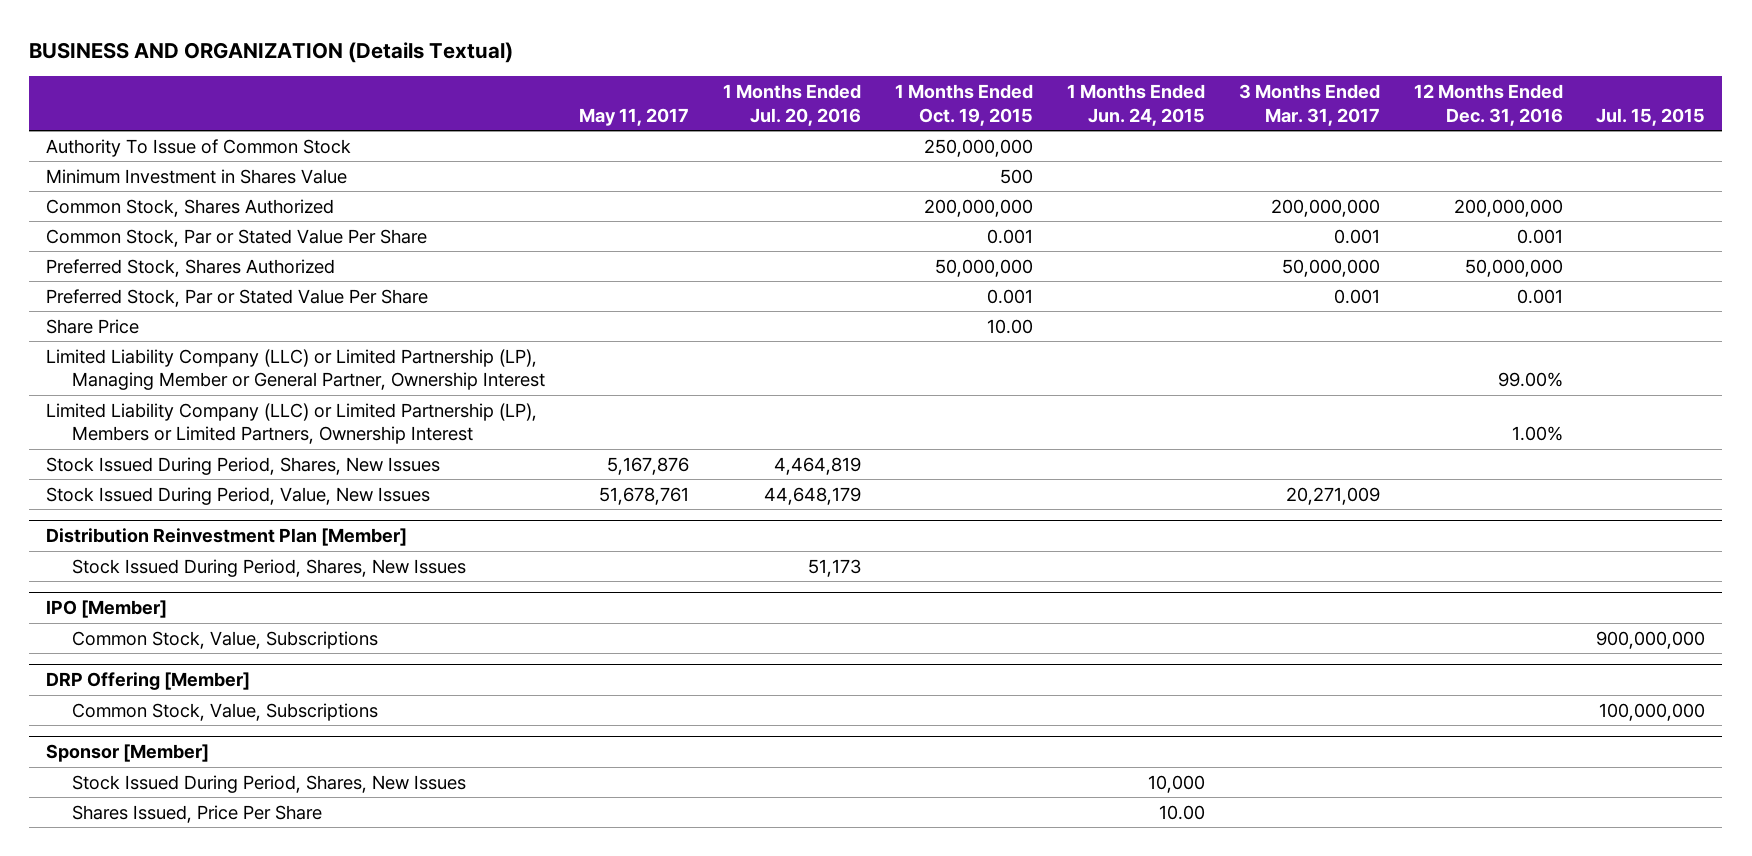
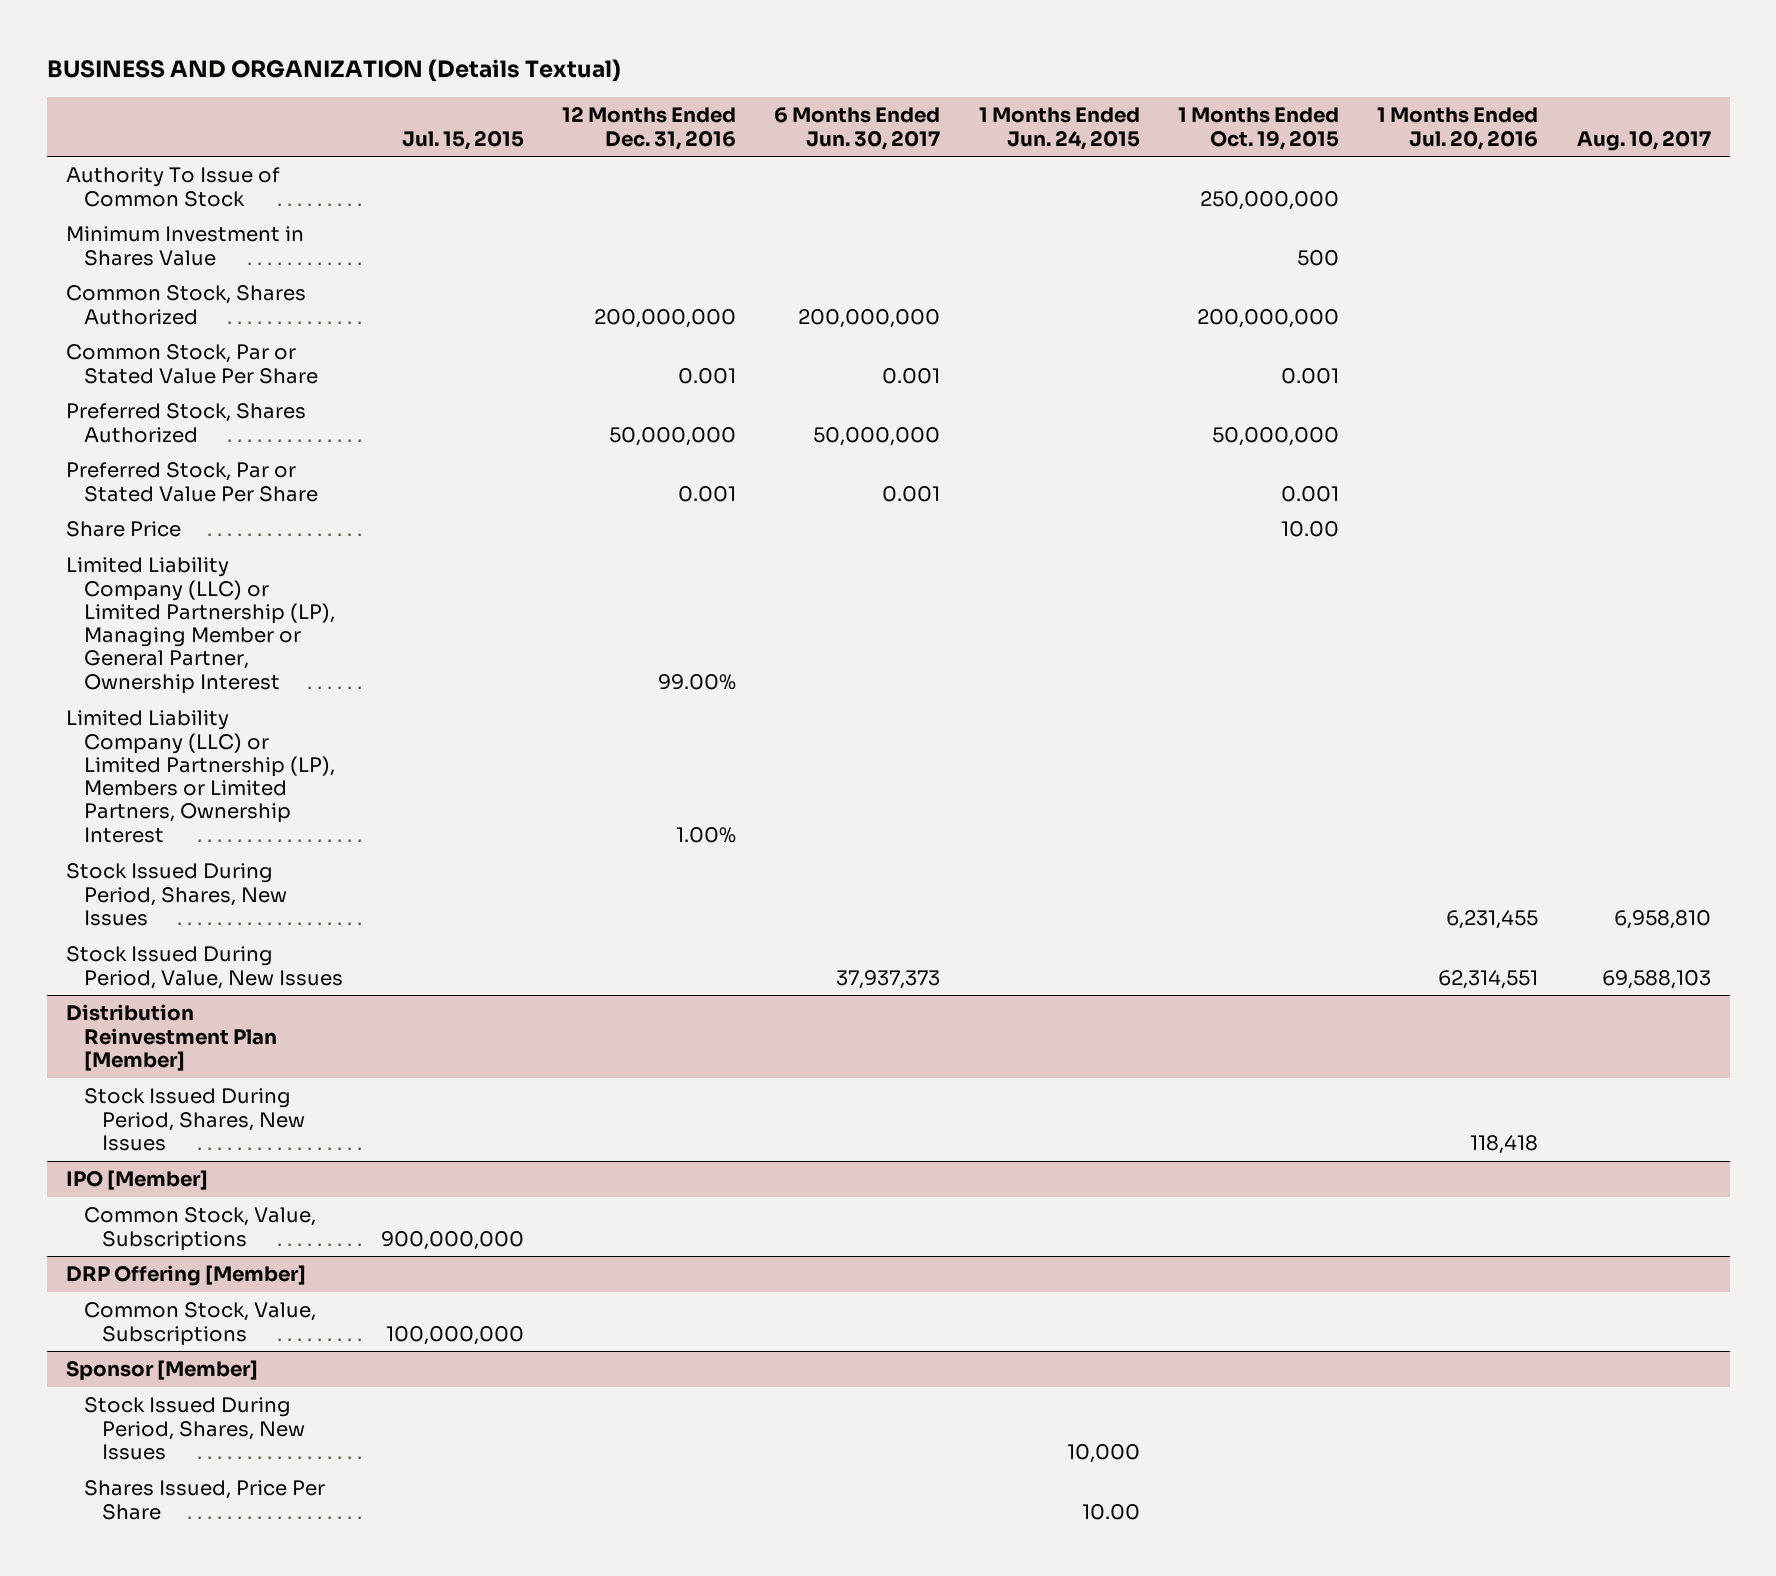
[579,107,690,126] May 11, 2017 -> none
[1238,84,1380,126] 3 Months Ended Mar. 31, 2017 -> none
none -> [774,107,941,150] 6 Months Ended Jun. 30, 2017
none -> [1576,129,1711,151] Aug. 10, 2017
[774,456,862,475] 4,464,819 -> [1446,909,1539,929] 6,231,455
[764,486,862,505] 44,648,179 -> [1438,969,1539,989] 62,314,551
[808,558,862,577] 51,173 -> [1470,1134,1539,1154] 118,418

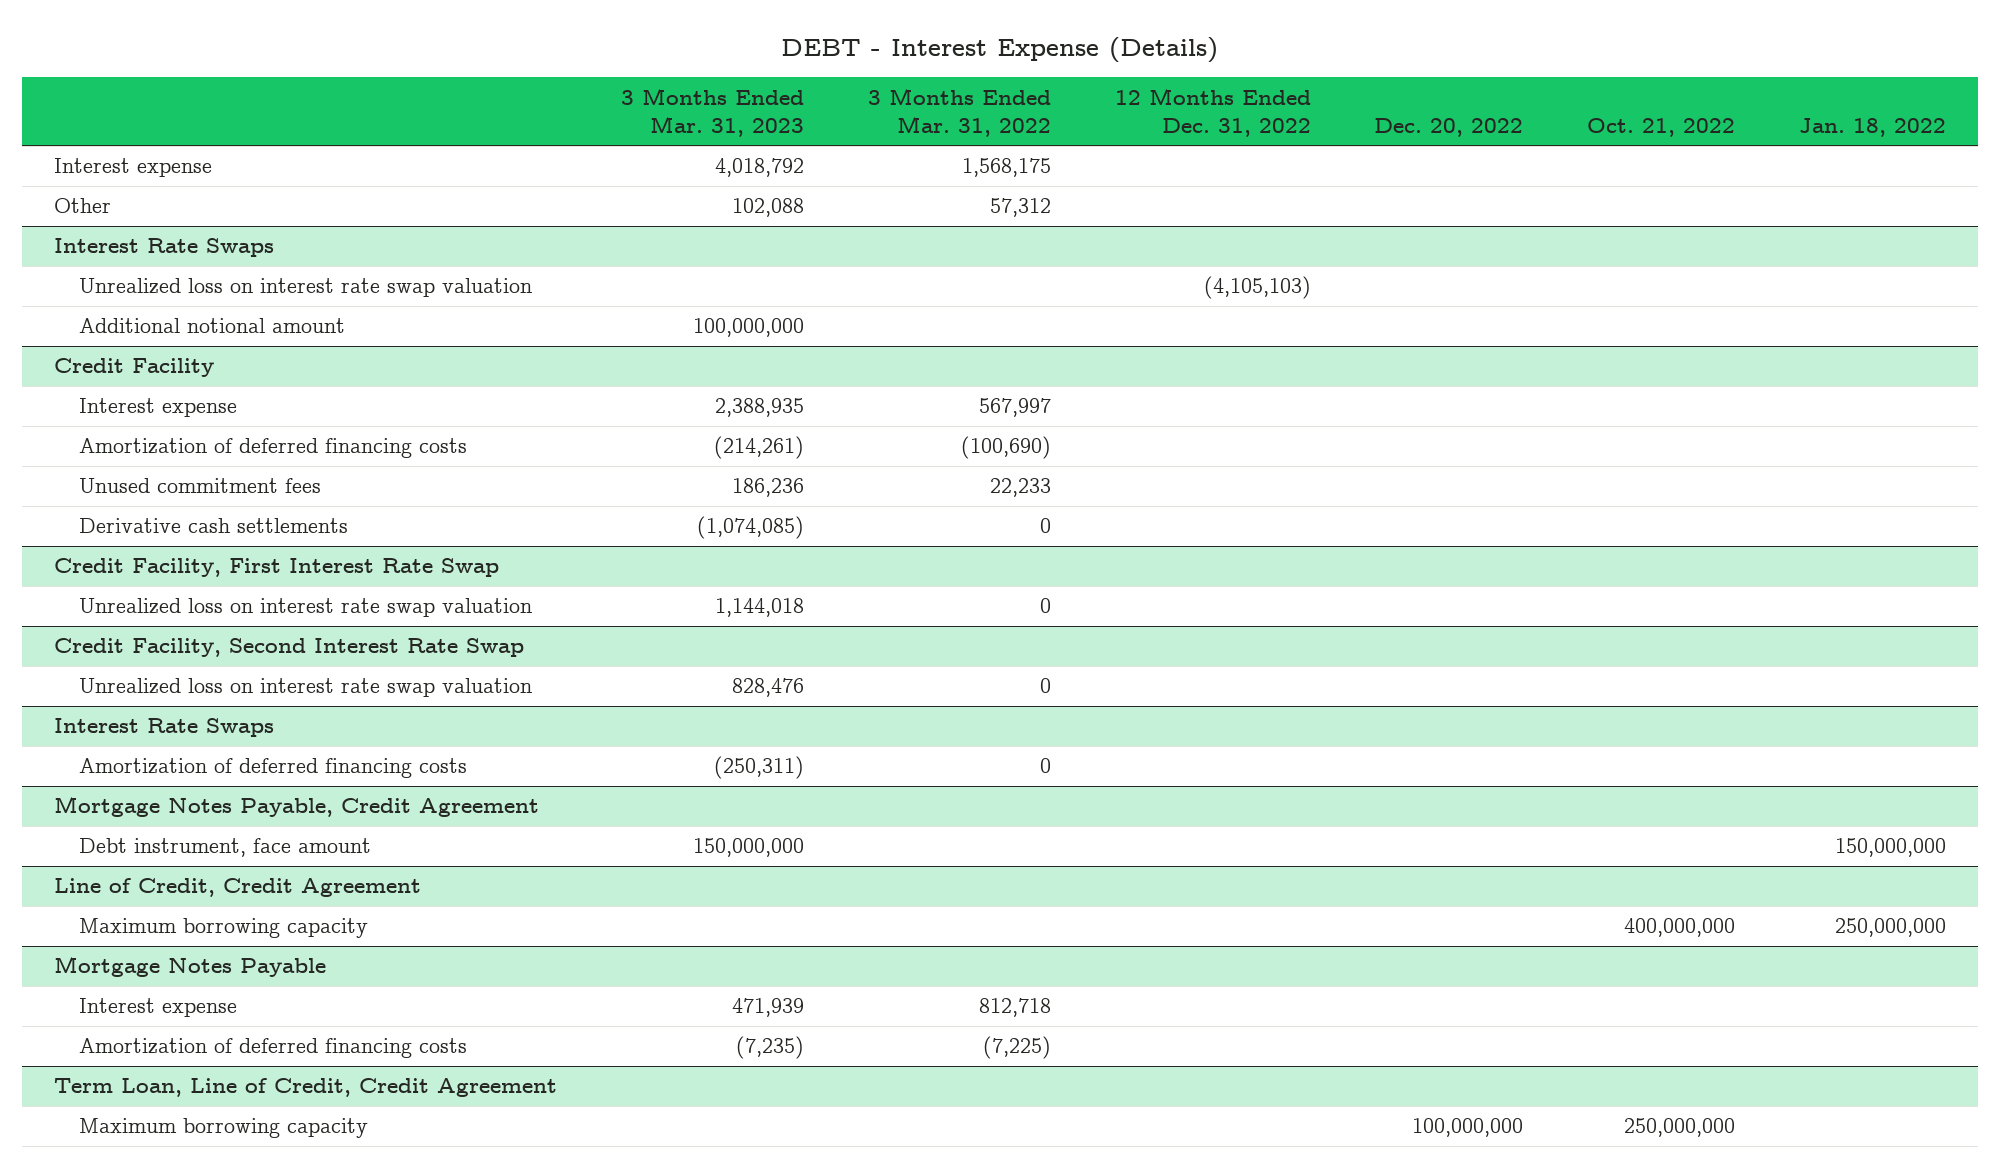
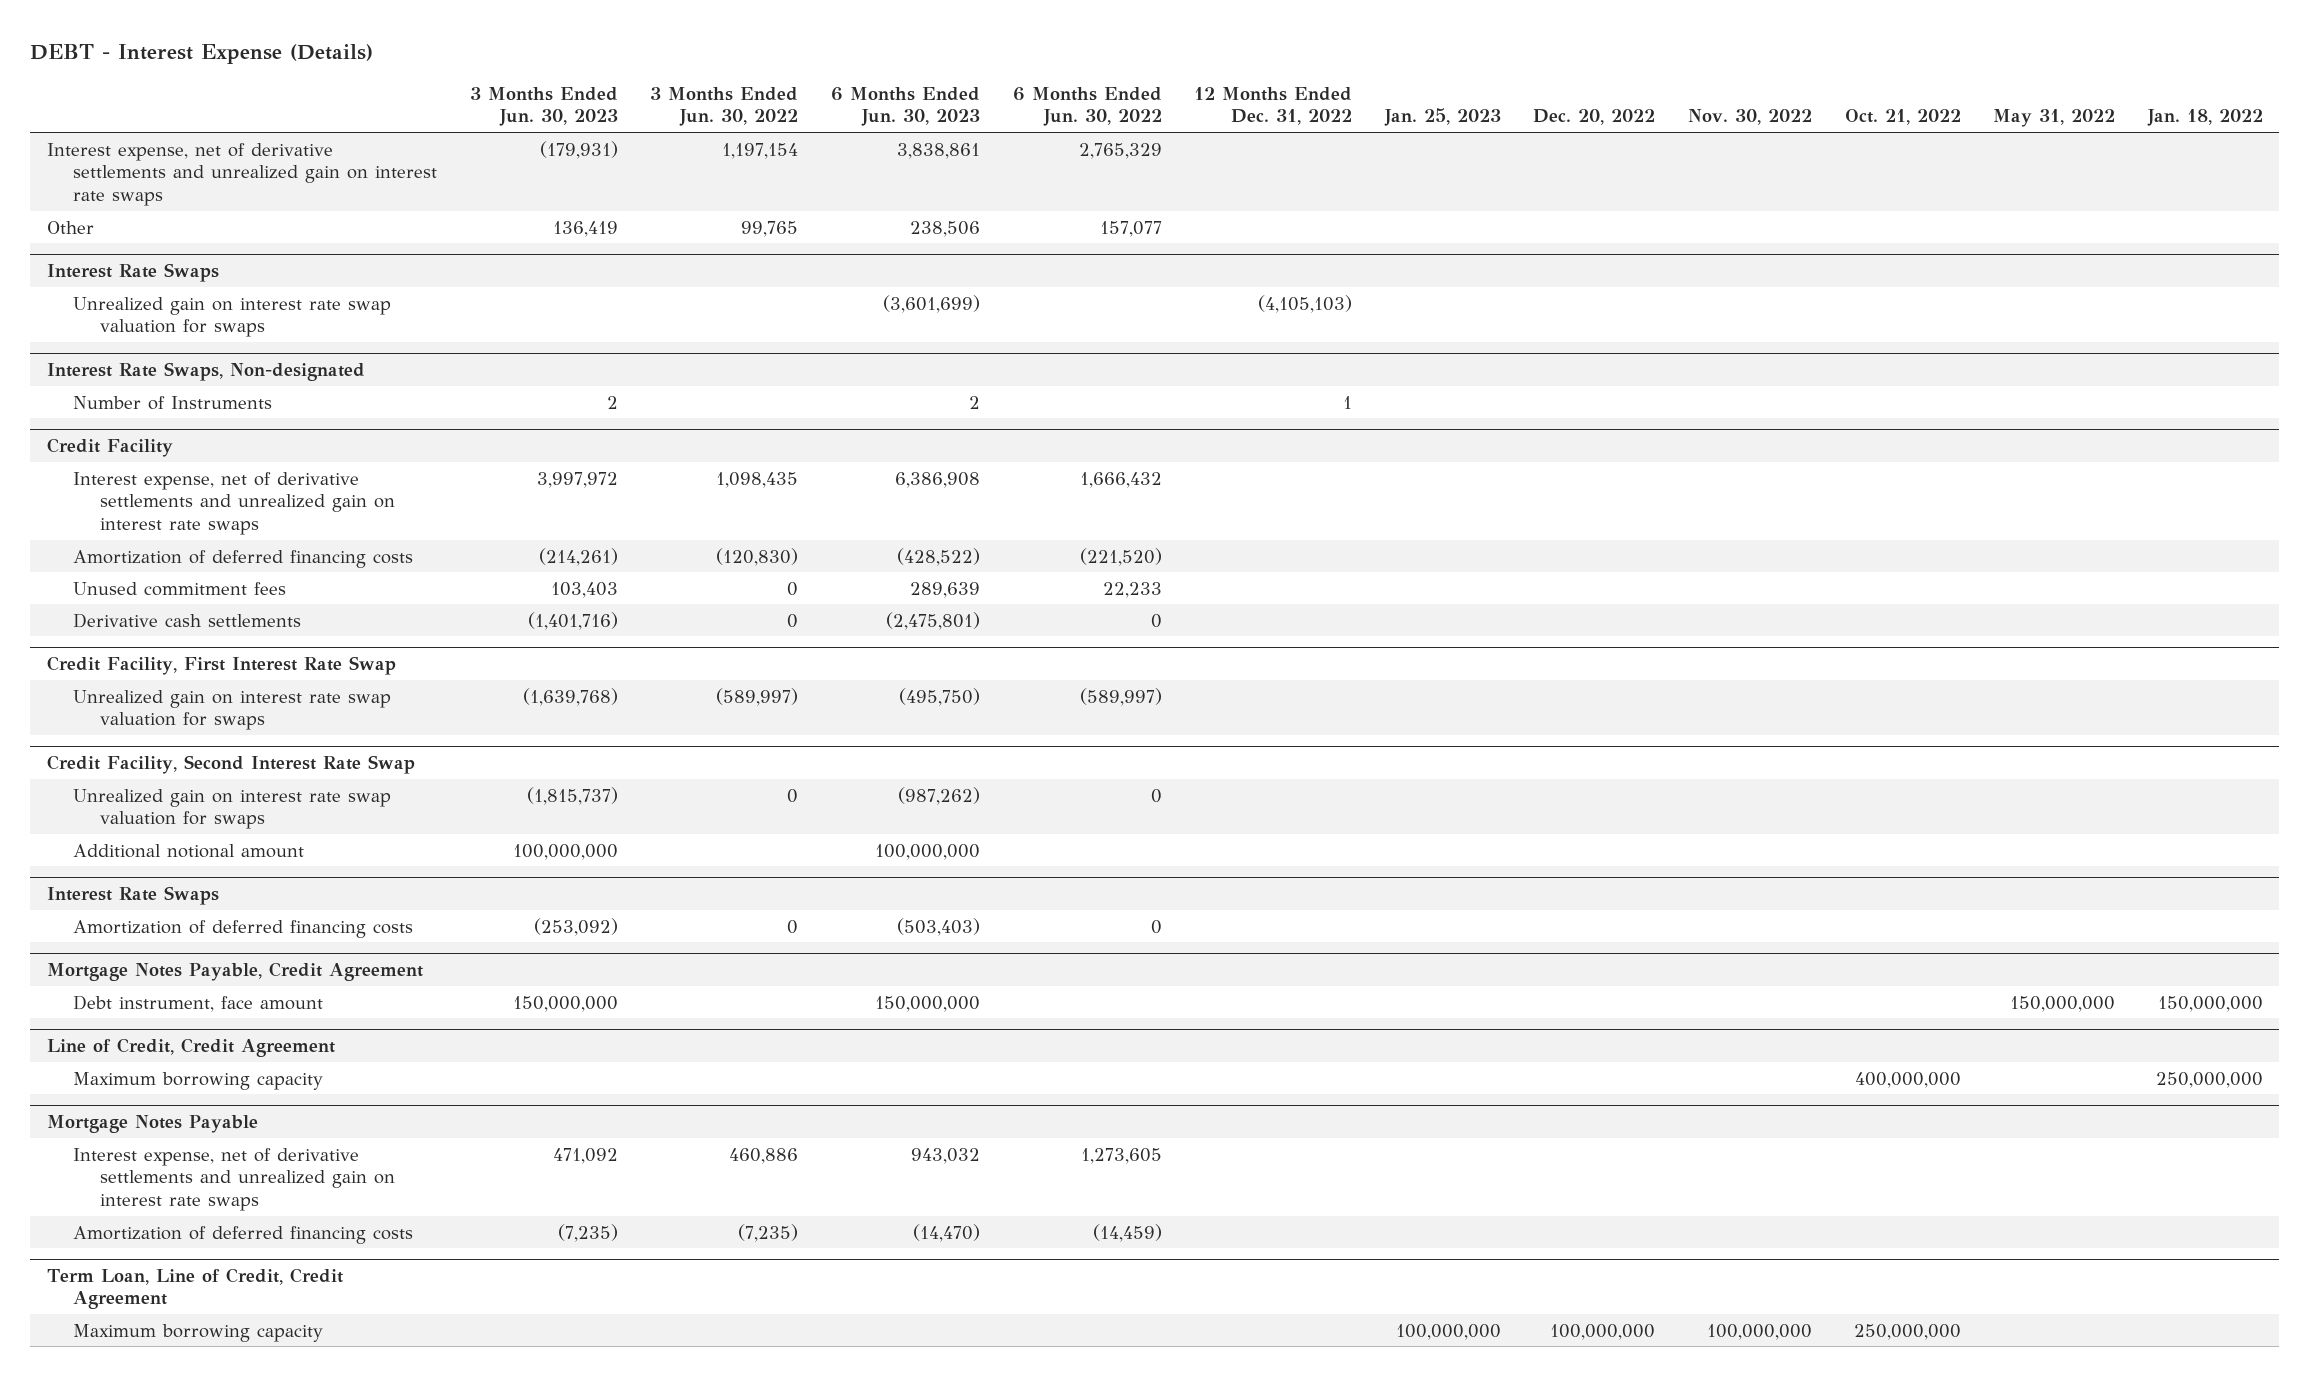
[620,87,804,137] 3 Months Ended Mar. 31, 2023 -> none
[867,87,1051,137] 3 Months Ended Mar. 31, 2022 -> none
none -> [469,86,618,127] 3 Months Ended Jun. 30, 2023
none -> [650,86,799,127] 3 Months Ended Jun. 30, 2022
none -> [831,86,981,127] 6 Months Ended Jun. 30, 2023
none -> [1012,86,1162,127] 6 Months Ended Jun. 30, 2022
none -> [1383,108,1501,127] Jan. 25, 2023
none -> [1687,109,1812,126] Nov. 30, 2022
none -> [1993,109,2116,128] May 31, 2022
[54,158,213,178] Interest expense -> [46,142,438,206] Interest expense, net of derivative settlements and unrealized gain on interest rate swaps
[79,318,346,334] Additional notional amount -> none
[79,278,533,298] Unrealized loss on interest rate swap valuation -> [73,296,392,338] Unrealized gain on interest rate swap valuation for swaps
none -> [46,361,365,381] Interest Rate Swaps, Non-designated
none -> [73,395,273,410] Number of Instruments
[79,398,238,418] Interest expense -> [73,471,396,535] Interest expense, net of derivative settlements and unrealized gain on interest rate swaps
[79,598,533,618] Unrealized loss on interest rate swap valuation -> [73,689,392,731] Unrealized gain on interest rate swap valuation for swaps
[79,678,533,698] Unrealized loss on interest rate swap valuation -> [73,788,392,830] Unrealized gain on interest rate swap valuation for swaps
none -> [73,843,305,858] Additional notional amount
[79,998,238,1018] Interest expense -> [73,1147,396,1211] Interest expense, net of derivative settlements and unrealized gain on interest rate swaps

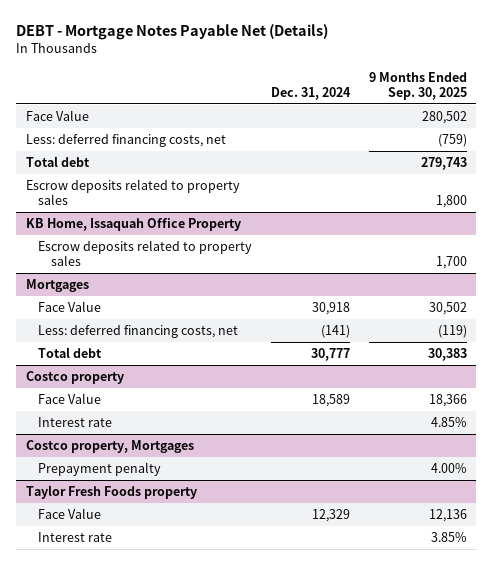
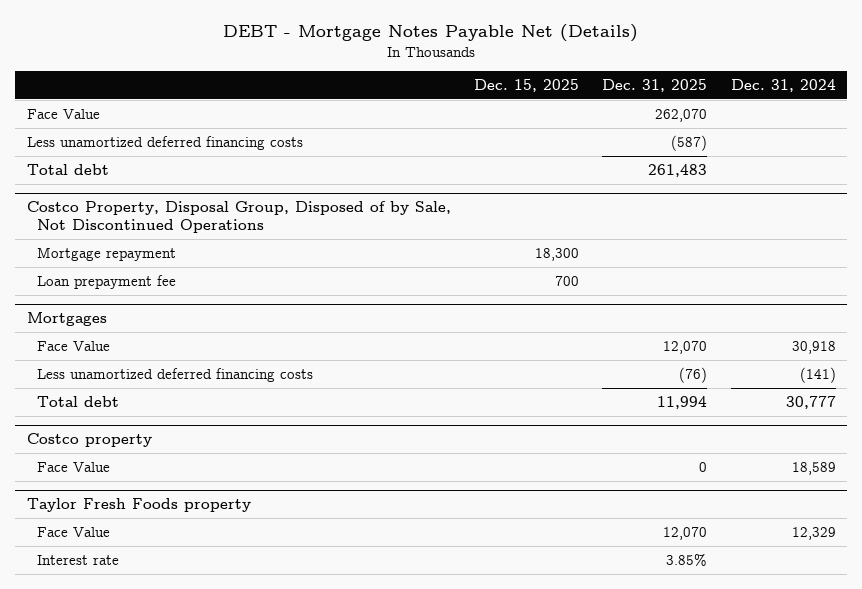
[368,71,467,100] 9 Months Ended Sep. 30, 2025 -> none
none -> [474,79,580,93] Dec. 15, 2025
none -> [602,79,708,93] Dec. 31, 2025
[25,134,226,148] Less: deferred financing costs, net -> [26,135,303,150] Less unamortized deferred financing costs
[25,179,240,206] Escrow deposits related to property sales -> none
[25,218,241,232] KB Home, Issaquah Office Property -> none
[38,240,253,267] Escrow deposits related to property sales -> none
none -> [26,200,451,234] Costco Property, Disposal Group, Disposed of by Sale, Not Discontinued Operations
none -> [37,246,177,261] Mortgage repayment
none -> [37,274,177,289] Loan prepayment fee
[38,325,239,339] Less: deferred financing costs, net -> [37,367,314,382] Less unamortized deferred financing costs
[38,417,113,428] Interest rate -> none
[25,440,194,454] Costco property, Mortgages -> none
[38,462,162,477] Prepayment penalty -> none

